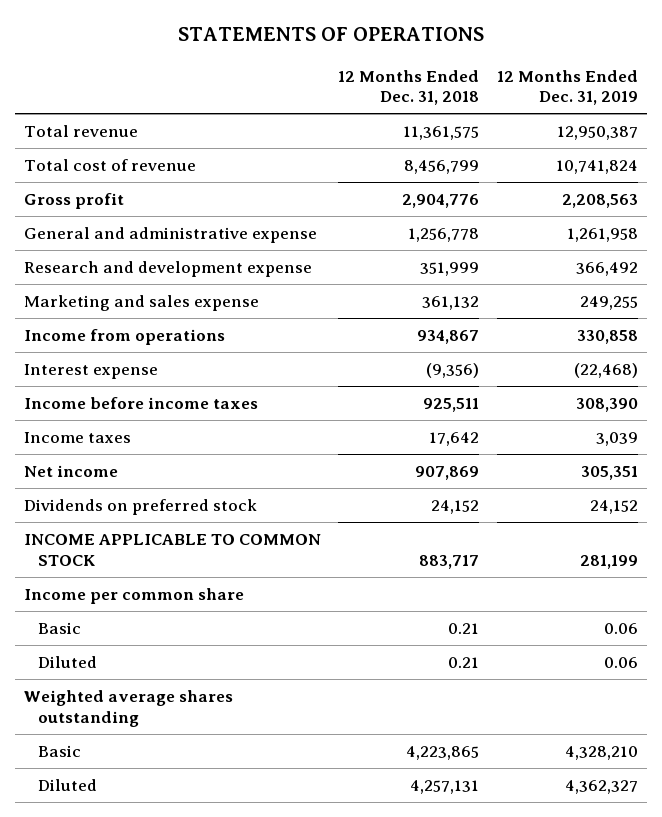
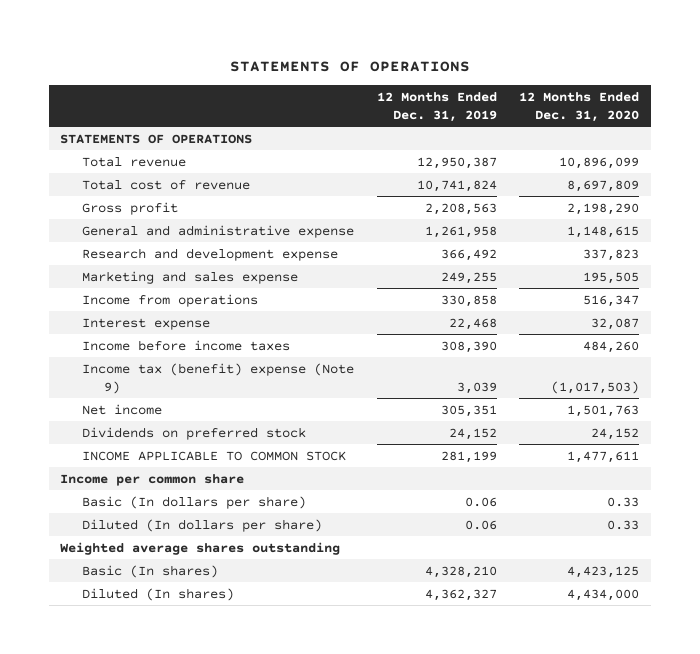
[338,69,480,106] 12 Months Ended Dec. 31, 2018 -> none
none -> [519,91,640,122] 12 Months Ended Dec. 31, 2020
none -> [60,133,253,144] STATEMENTS OF OPERATIONS
[574,362,639,378] (22,468) -> [448,317,497,330] 22,468
[23,431,131,443] Income taxes -> [82,362,355,394] Income tax (benefit) expense (Note 9)
[38,621,82,634] Basic -> [82,495,307,509] Basic (In dollars per share)
[38,655,98,668] Diluted -> [82,518,323,532] Diluted (In dollars per share)
[38,744,82,757] Basic -> [82,564,219,578] Basic (In shares)
[38,778,98,791] Diluted -> [82,587,235,601] Diluted (In shares)

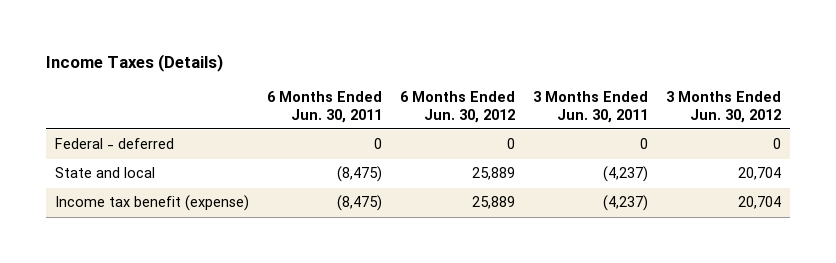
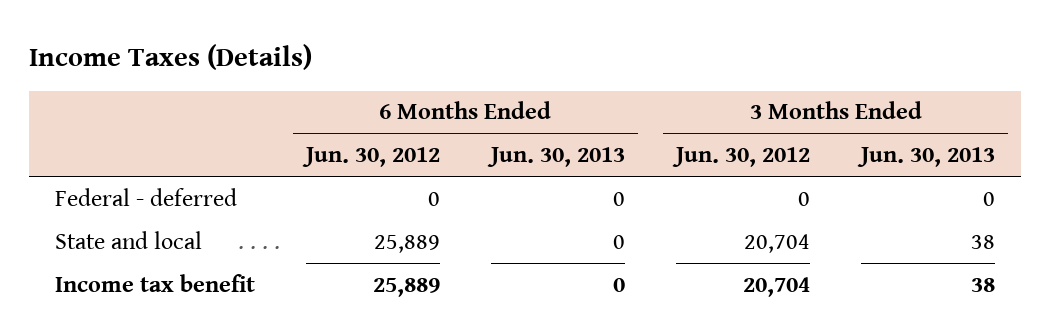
[266,90,382,123] 6 Months Ended Jun. 30, 2011 -> none
[533,90,649,123] 3 Months Ended Jun. 30, 2011 -> none
none -> [486,147,625,168] Jun. 30, 2013
none -> [857,147,996,168] Jun. 30, 2013
[54,195,249,212] Income tax benefit (expense) -> [54,273,255,292] Income tax benefit

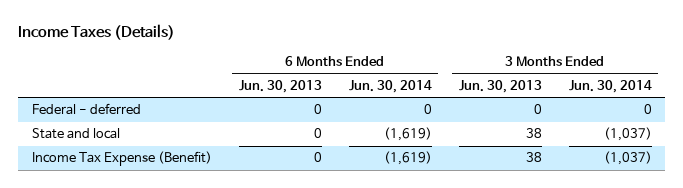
[301,147,440,168] Jun. 30, 2012 -> none
[672,147,811,168] Jun. 30, 2012 -> none
none -> [348,79,432,93] Jun. 30, 2014
none -> [568,79,652,93] Jun. 30, 2014
[54,273,255,292] Income tax benefit -> [31,151,212,167] Income Tax Expense (Benefit)

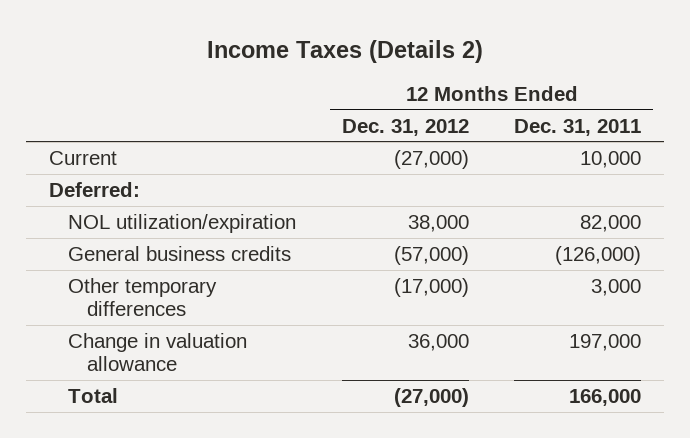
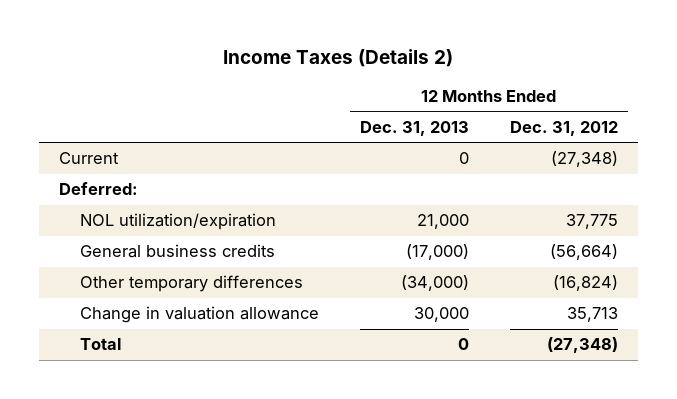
[514,118,642,136] Dec. 31, 2011 -> none
none -> [359,120,469,136] Dec. 31, 2013
[393,149,469,169] (27,000) -> [550,151,618,168] (27,348)
[407,214,469,232] 38,000 -> [565,214,618,230] 37,775
[393,245,469,265] (57,000) -> [549,244,618,261] (56,664)
[393,277,469,297] (17,000) -> [552,275,618,292] (16,824)
[407,333,469,351] 36,000 -> [566,307,618,323] 35,713
[393,387,469,407] (27,000) -> [546,337,618,354] (27,348)

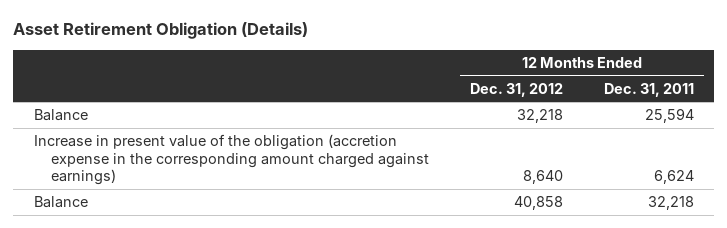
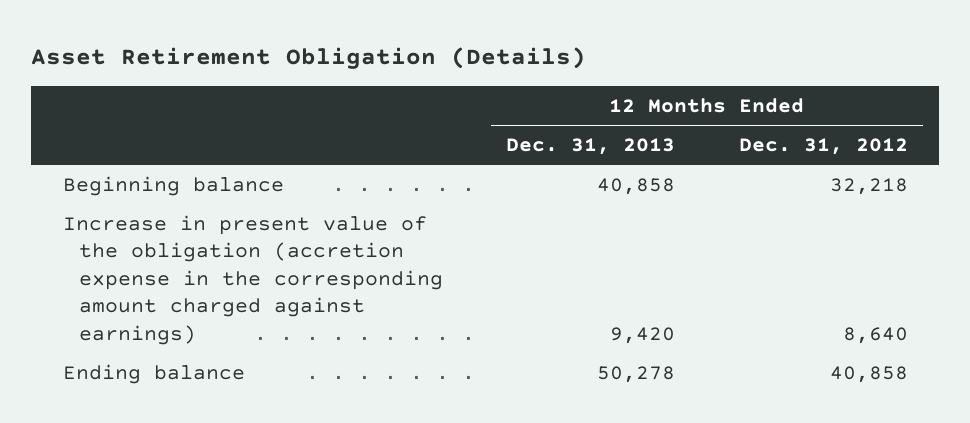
[603,82,694,97] Dec. 31, 2011 -> none
none -> [506,138,676,156] Dec. 31, 2013
[33,109,88,122] Balance -> [62,175,284,196] Beginning balance
[33,196,88,209] Balance -> [62,363,245,384] Ending balance

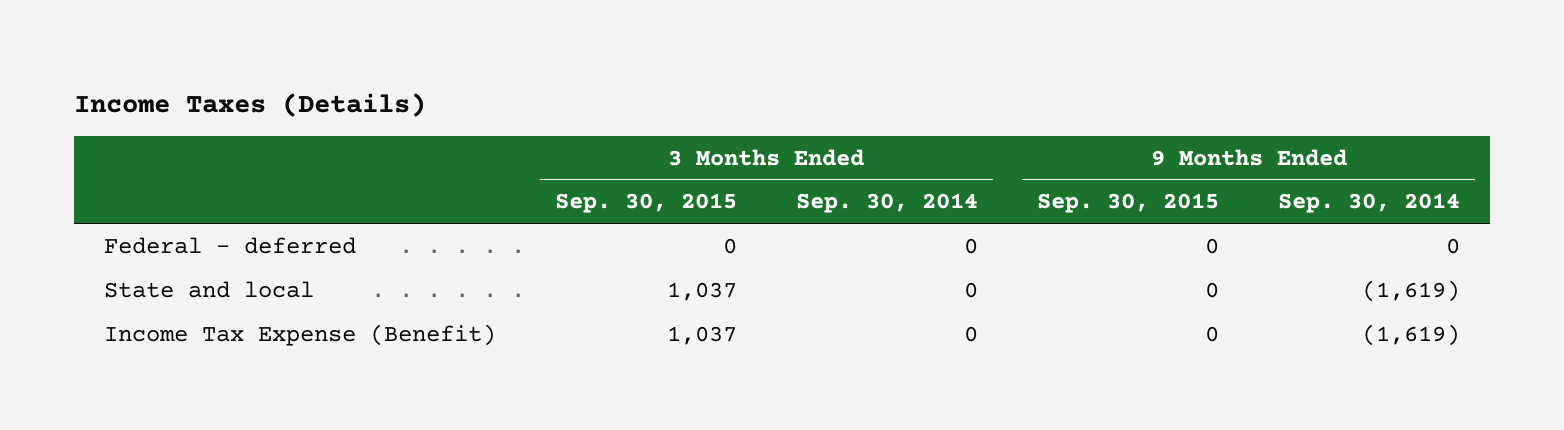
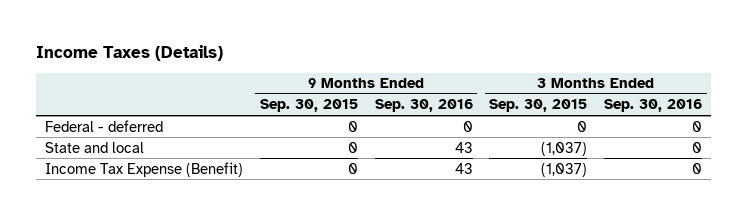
[796,193,979,214] Sep. 30, 2014 -> none
[1278,193,1461,214] Sep. 30, 2014 -> none
none -> [374,99,473,113] Sep. 30, 2016
none -> [604,99,703,113] Sep. 30, 2016
[666,281,737,301] 1,037 -> [541,141,588,156] (1,037)
[666,325,737,345] 1,037 -> [541,162,588,177] (1,037)

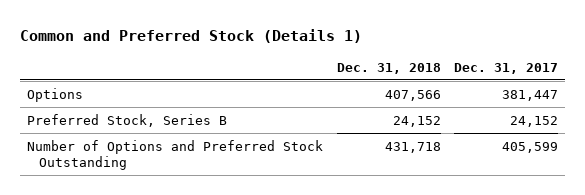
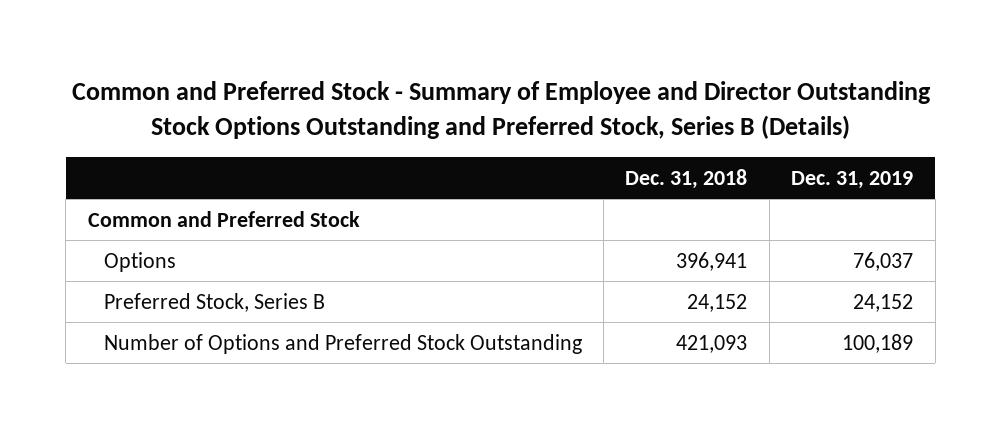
[20,28,363,43] Common and Preferred Stock (Details 1) -> [71,81,931,139] Common and Preferred Stock - Summary of Employee and Director Outstanding Stock Options Outstanding and Preferred Stock, Series B (Details)
[454,62,559,74] Dec. 31, 2017 -> none
none -> [791,170,914,189] Dec. 31, 2019
none -> [87,210,360,227] Common and Preferred Stock
[384,89,441,101] 407,566 -> [676,251,748,271] 396,941
[384,141,441,153] 431,718 -> [676,334,748,353] 421,093

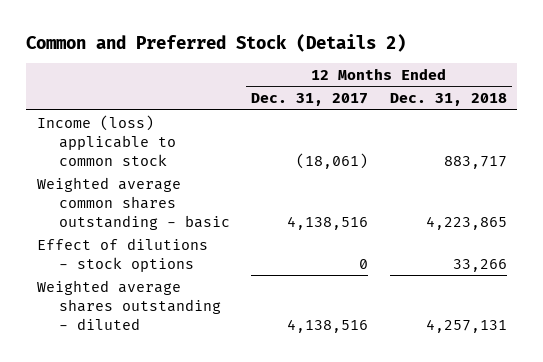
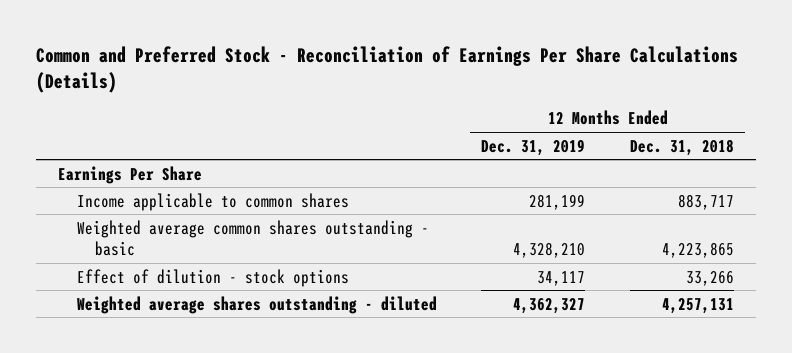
[25,33,406,52] Common and Preferred Stock (Details 2) -> [35,45,738,93] Common and Preferred Stock - Reconciliation of Earnings Per Share Calculations (Details)
[251,93,369,107] Dec. 31, 2017 -> none
none -> [481,138,586,156] Dec. 31, 2019
none -> [57,165,202,184] Earnings Per Share
[36,114,176,166] Income (loss) applicable to common stock -> [76,192,349,211] Income applicable to common shares
[36,237,208,272] Effect of dilutions - stock options -> [76,268,349,287] Effect of dilution - stock options

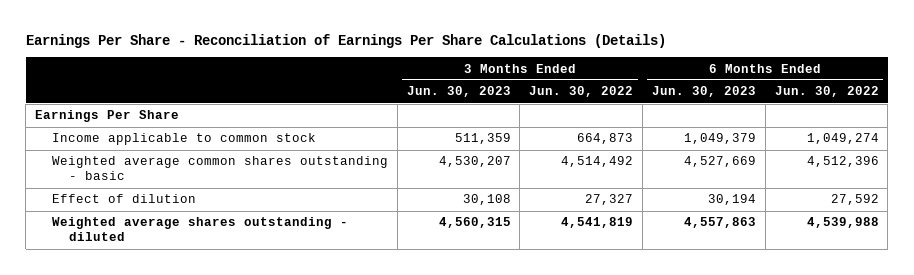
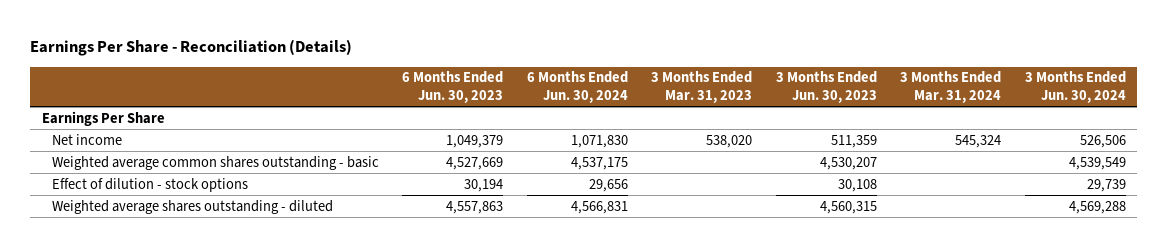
[25,33,666,48] Earnings Per Share - Reconciliation of Earnings Per Share Calculations (Details) -> [29,39,352,57] Earnings Per Share - Reconciliation (Details)
[529,86,634,98] Jun. 30, 2022 -> none
[774,86,879,98] Jun. 30, 2022 -> none
none -> [526,71,628,104] 6 Months Ended Jun. 30, 2024
none -> [651,71,753,104] 3 Months Ended Mar. 31, 2023
none -> [900,71,1002,104] 3 Months Ended Mar. 31, 2024
none -> [1024,71,1126,104] 3 Months Ended Jun. 30, 2024
[52,133,317,146] Income applicable to common stock -> [51,133,122,145] Net income
[52,194,197,204] Effect of dilution -> [51,177,248,192] Effect of dilution - stock options

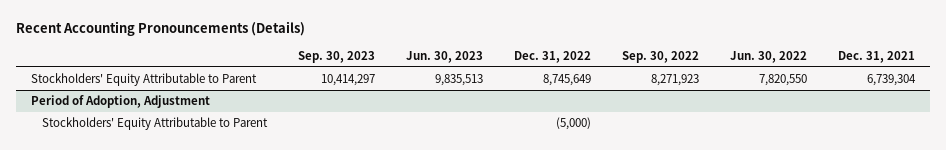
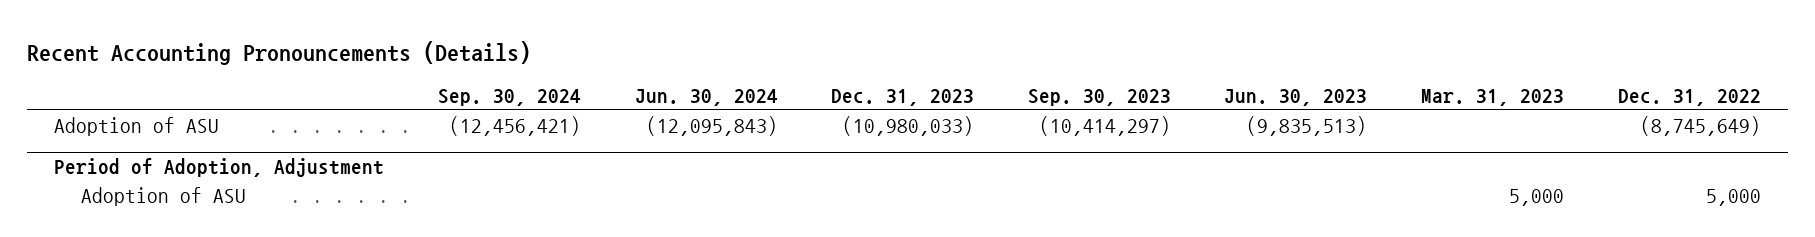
[621,50,699,63] Sep. 30, 2022 -> none
[729,50,807,63] Jun. 30, 2022 -> none
[837,50,915,63] Dec. 31, 2021 -> none
none -> [437,88,581,106] Sep. 30, 2024
none -> [634,88,778,106] Jun. 30, 2024
none -> [831,88,975,106] Dec. 31, 2023
none -> [1421,88,1565,106] Mar. 31, 2023
[31,72,258,86] Stockholders' Equity Attributable to Parent -> none
none -> [54,117,220,137] Adoption of ASU
[42,116,269,130] Stockholders' Equity Attributable to Parent -> none
none -> [81,187,247,207] Adoption of ASU

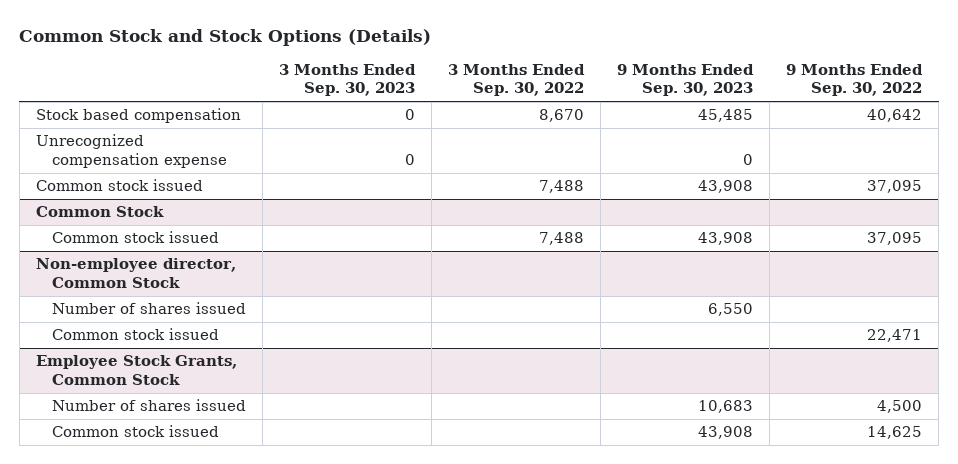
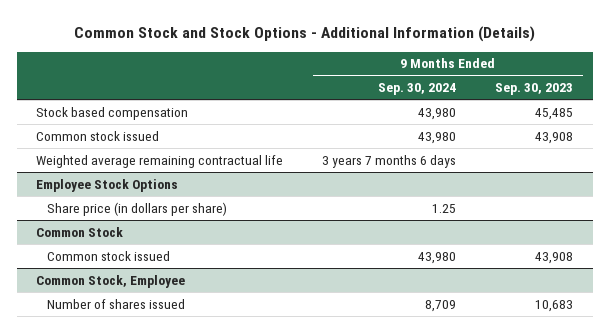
[19,28,432,46] Common Stock and Stock Options (Details) -> [73,25,535,42] Common Stock and Stock Options - Additional Information (Details)
[278,63,416,97] 3 Months Ended Sep. 30, 2023 -> none
[447,63,585,97] 3 Months Ended Sep. 30, 2022 -> none
[786,63,924,97] 9 Months Ended Sep. 30, 2022 -> none
none -> [378,83,457,96] Sep. 30, 2024
[35,134,227,168] Unrecognized compensation expense -> none
none -> [36,154,284,168] Weighted average remaining contractual life
none -> [36,178,179,192] Employee Stock Options
none -> [46,201,227,216] Share price (in dollars per share)
[35,258,236,288] Non-employee director, Common Stock -> none
[51,302,246,315] Number of shares issued -> none
[51,328,219,341] Common stock issued -> none
[35,355,237,385] Employee Stock Grants, Common Stock -> [36,274,186,288] Common Stock, Employee
[51,425,219,438] Common stock issued -> none

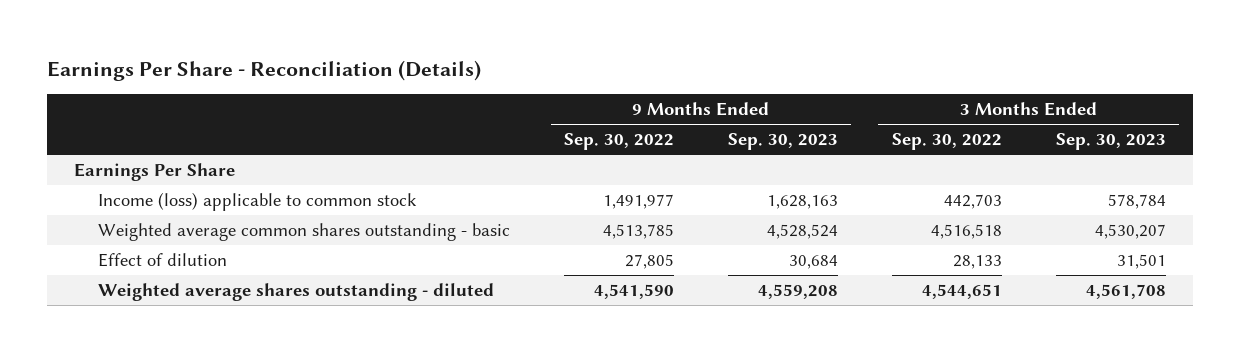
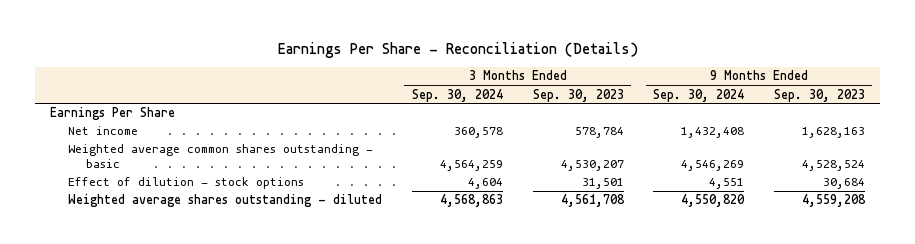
[564,133,675,151] Sep. 30, 2022 -> none
[891,133,1002,151] Sep. 30, 2022 -> none
none -> [411,88,503,102] Sep. 30, 2024
none -> [653,88,745,102] Sep. 30, 2024
[98,192,418,212] Income (loss) applicable to common stock -> [68,126,139,136] Net income
[98,253,228,268] Effect of dilution -> [68,177,305,190] Effect of dilution - stock options

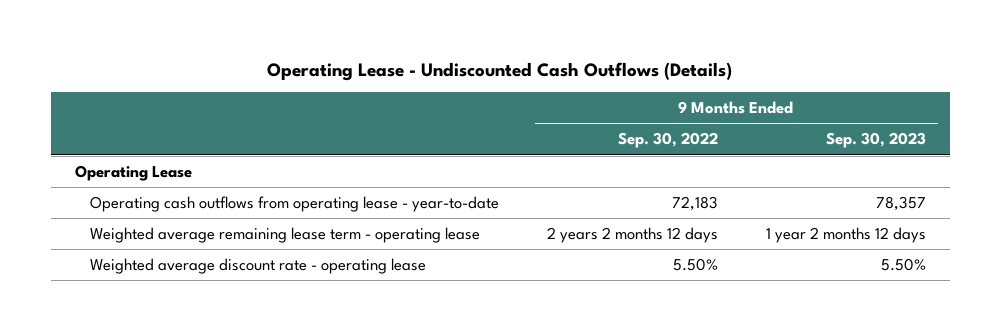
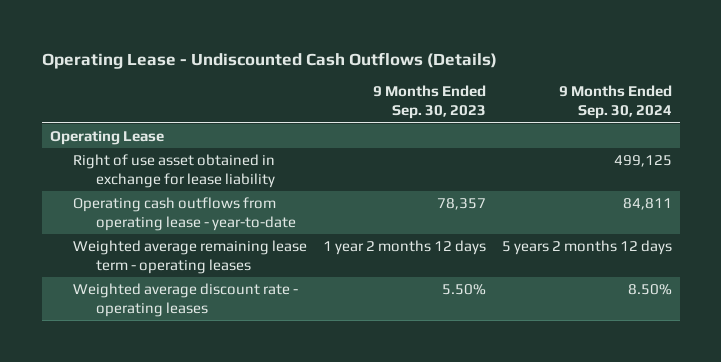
[617,132,718,149] Sep. 30, 2022 -> none
none -> [558,85,672,120] 9 Months Ended Sep. 30, 2024
none -> [72,153,276,188] Right of use asset obtained in exchange for lease liability
[89,226,480,243] Weighted average remaining lease term - operating lease -> [72,239,307,274] Weighted average remaining lease term - operating leases
[89,257,426,274] Weighted average discount rate - operating lease -> [72,282,298,317] Weighted average discount rate - operating leases

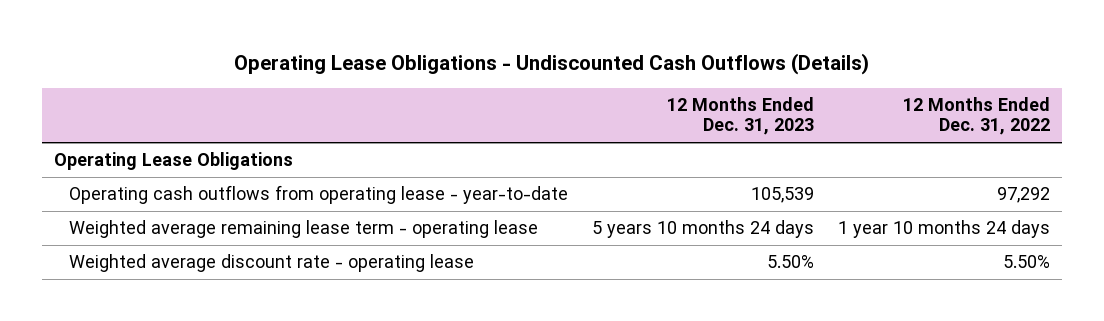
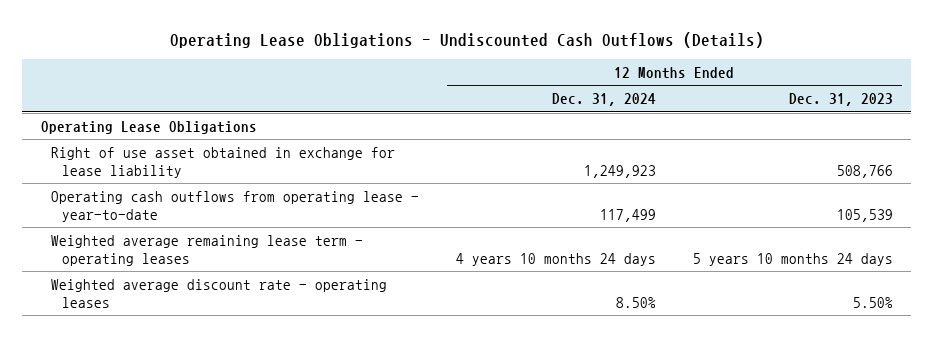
[902,96,1050,136] 12 Months Ended Dec. 31, 2022 -> none
none -> [552,93,657,107] Dec. 31, 2024
none -> [51,146,396,178] Right of use asset obtained in exchange for lease liability
[68,220,538,239] Weighted average remaining lease term - operating lease -> [51,234,364,266] Weighted average remaining lease term - operating leases
[68,254,474,273] Weighted average discount rate - operating lease -> [51,278,388,308] Weighted average discount rate - operating leases

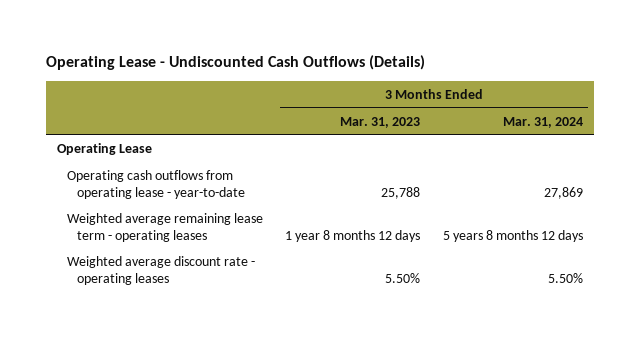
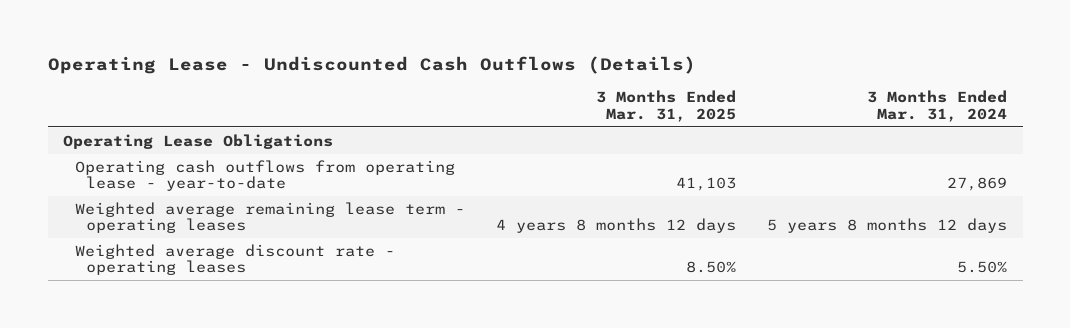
[340,116,421,128] Mar. 31, 2023 -> none
none -> [595,90,736,122] 3 Months Ended Mar. 31, 2025
[56,142,152,155] Operating Lease -> [63,133,334,149] Operating Lease Obligations

